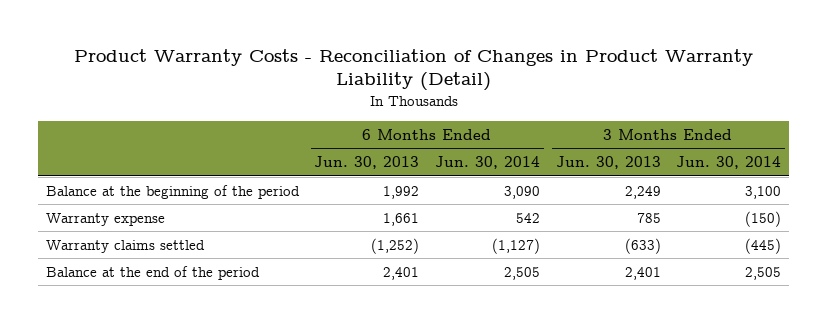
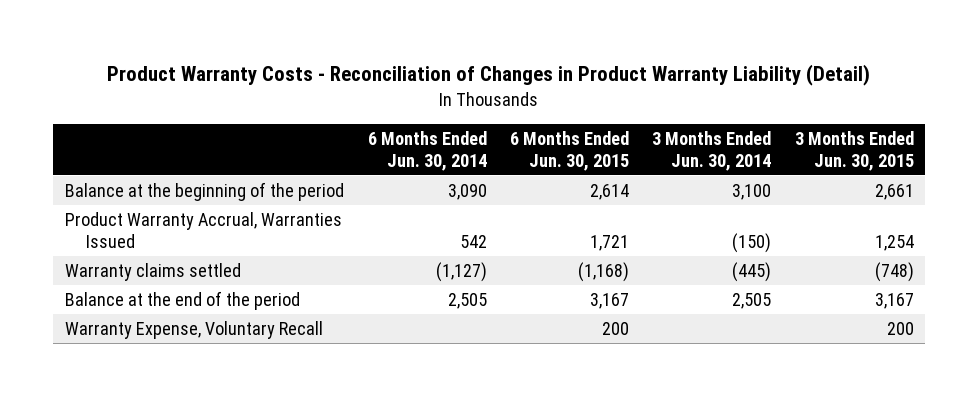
[314,156,420,170] Jun. 30, 2013 -> none
[555,156,661,170] Jun. 30, 2013 -> none
none -> [509,130,629,171] 6 Months Ended Jun. 30, 2015
none -> [794,130,914,171] 3 Months Ended Jun. 30, 2015
[45,212,165,226] Warranty expense -> [65,211,343,248] Product Warranty Accrual, Warranties Issued
none -> [65,320,324,339] Warranty Expense, Voluntary Recall

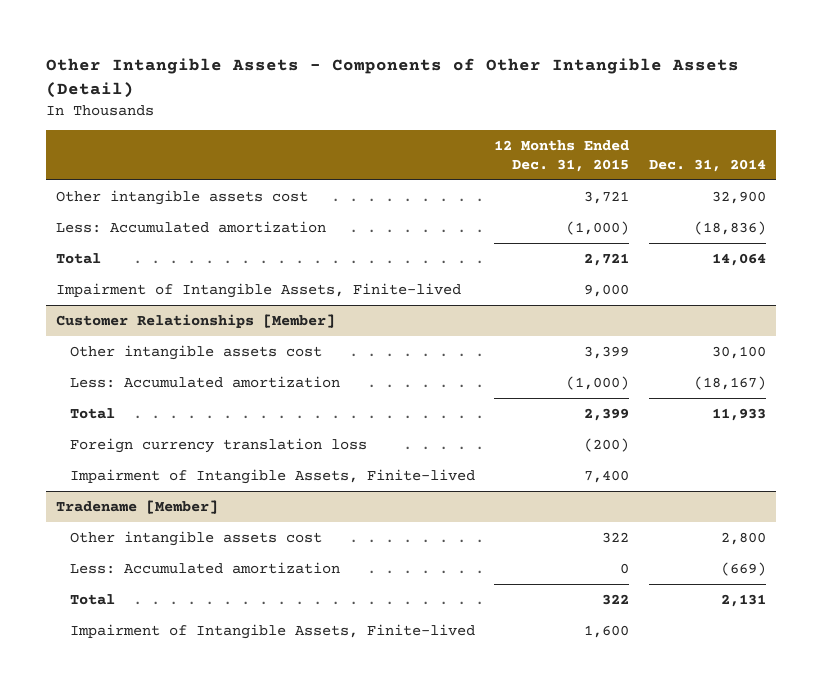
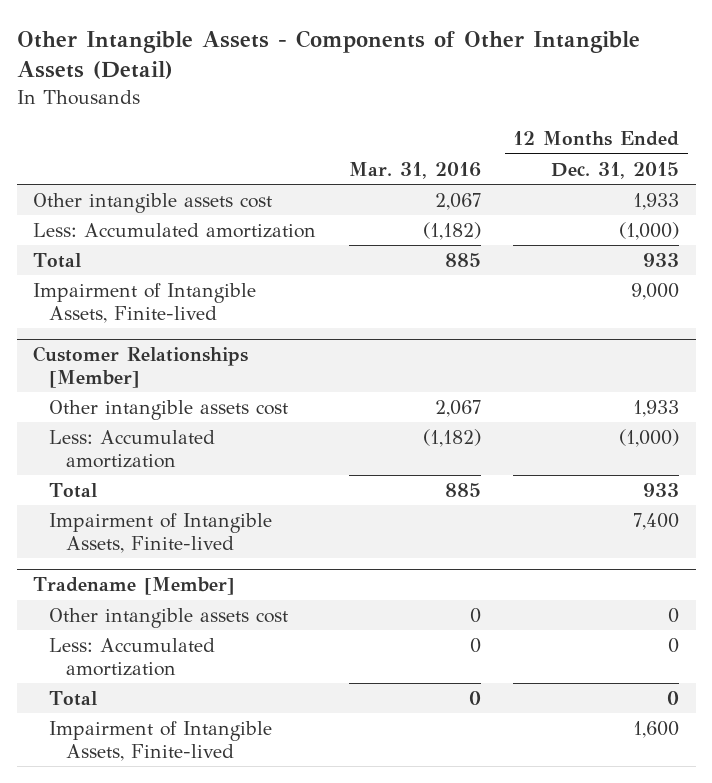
[649,158,767,172] Dec. 31, 2014 -> none
none -> [348,161,481,179] Mar. 31, 2016
[584,190,630,204] 3,721 -> [633,192,680,210] 1,933
[584,252,630,266] 2,721 -> [643,252,680,267] 933
[584,345,630,359] 3,399 -> [633,399,680,417] 1,933
[69,437,367,453] Foreign currency translation loss -> none
[584,407,630,421] 2,399 -> [643,482,680,497] 933
[602,531,630,543] 322 -> [668,607,680,623] 0
[602,593,630,605] 322 -> [667,690,680,705] 0

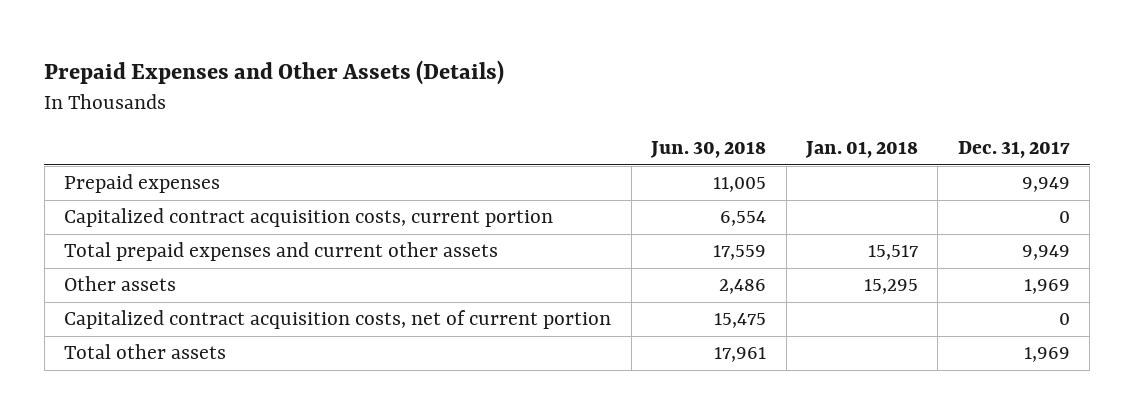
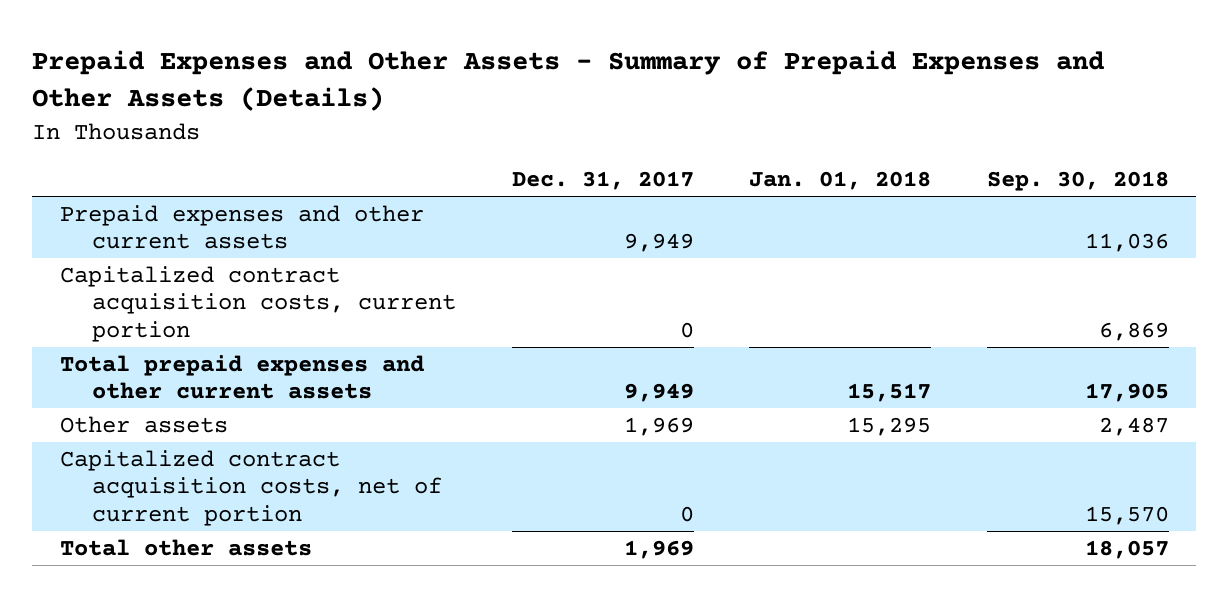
[44,59,505,85] Prepaid Expenses and Other Assets (Details) -> [32,50,1105,112] Prepaid Expenses and Other Assets - Summary of Prepaid Expenses and Other Assets (Details)
[650,141,767,159] Jun. 30, 2018 -> none
none -> [986,171,1169,192] Sep. 30, 2018
[64,174,221,194] Prepaid expenses -> [59,204,424,250] Prepaid expenses and other current assets
[64,242,499,262] Total prepaid expenses and current other assets -> [59,354,424,400] Total prepaid expenses and other current assets

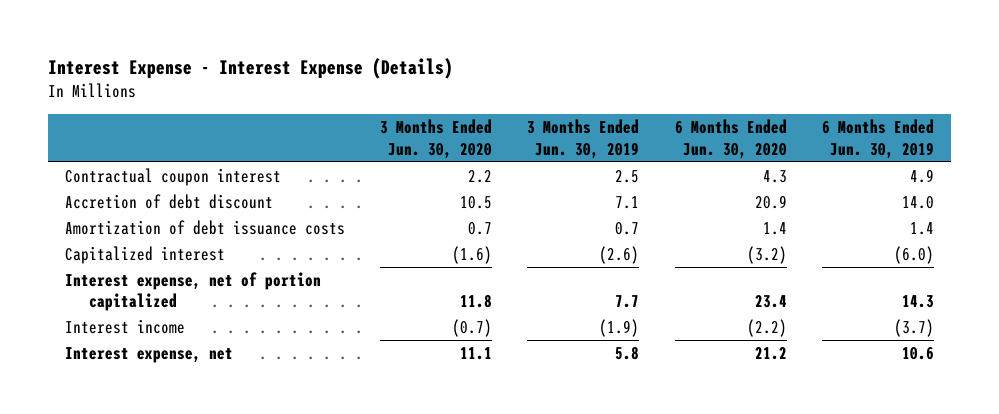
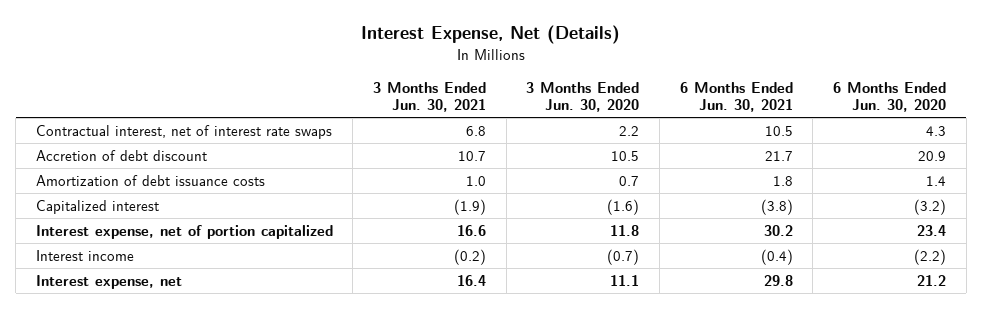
[47,58,453,80] Interest Expense - Interest Expense (Details) -> [360,25,620,45] Interest Expense, Net (Details)
[527,119,640,159] 3 Months Ended Jun. 30, 2019 -> none
[821,119,934,159] 6 Months Ended Jun. 30, 2019 -> none
none -> [373,81,487,113] 3 Months Ended Jun. 30, 2021
none -> [679,81,793,113] 6 Months Ended Jun. 30, 2021
[65,167,282,186] Contractual coupon interest -> [35,124,332,139] Contractual interest, net of interest rate swaps

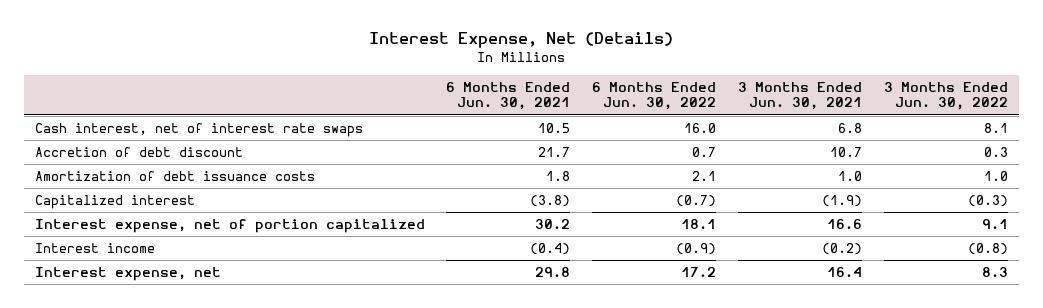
[526,81,640,113] 3 Months Ended Jun. 30, 2020 -> none
[832,81,946,113] 6 Months Ended Jun. 30, 2020 -> none
none -> [592,82,717,111] 6 Months Ended Jun. 30, 2022
none -> [883,82,1008,111] 3 Months Ended Jun. 30, 2022
[35,124,332,139] Contractual interest, net of interest rate swaps -> [34,123,363,138] Cash interest, net of interest rate swaps

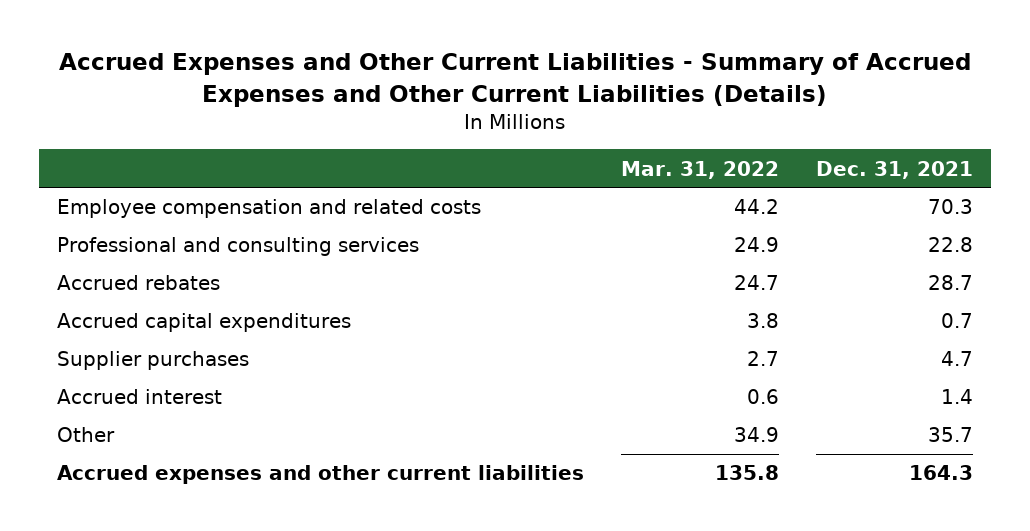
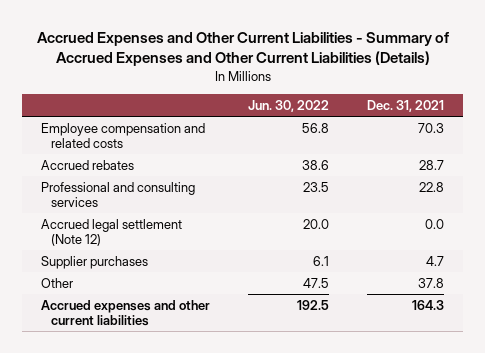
[621,160,780,179] Mar. 31, 2022 -> none
none -> [248,99,330,112] Jun. 30, 2022
[57,313,352,333] Accrued capital expenditures -> none
[57,237,420,257] Professional and consulting services -> [41,181,196,207] Professional and consulting services
none -> [41,218,183,246] Accrued legal settlement (Note 12)
[57,389,223,405] Accrued interest -> none
[927,427,973,443] 35.7 -> [417,277,444,288] 37.8

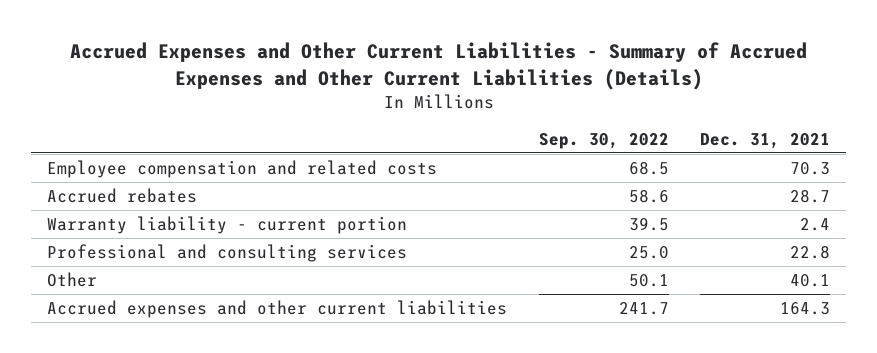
[248,99,330,112] Jun. 30, 2022 -> none
none -> [538,132,669,149] Sep. 30, 2022
none -> [47,215,408,234] Warranty liability - current portion
[41,218,183,246] Accrued legal settlement (Note 12) -> none
[41,255,149,269] Supplier purchases -> none
[417,277,444,288] 37.8 -> [790,273,831,287] 40.1

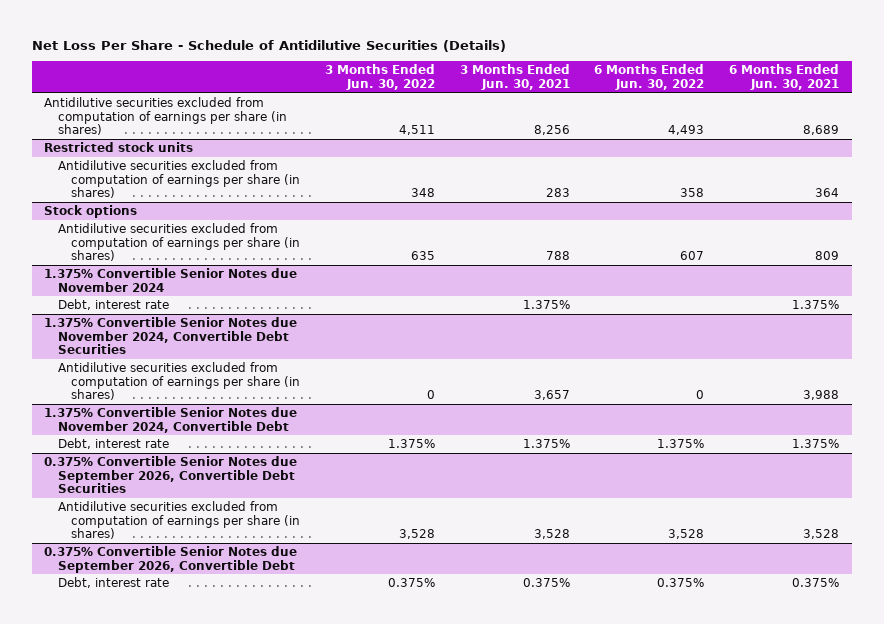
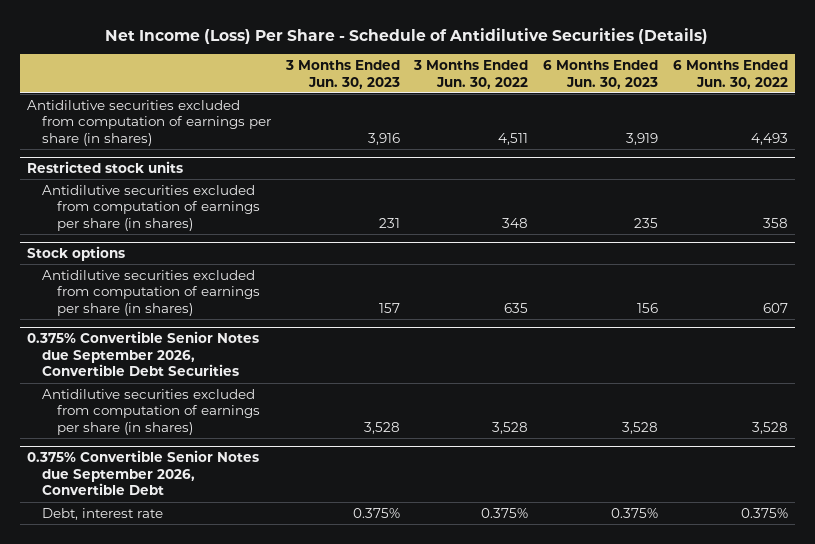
[31,39,506,52] Net Loss Per Share - Schedule of Antidilutive Securities (Details) -> [105,27,709,44] Net Income (Loss) Per Share - Schedule of Antidilutive Securities (Details)
[459,64,570,90] 3 Months Ended Jun. 30, 2021 -> none
[729,64,840,90] 6 Months Ended Jun. 30, 2021 -> none
none -> [284,60,400,89] 3 Months Ended Jun. 30, 2023
none -> [543,60,659,89] 6 Months Ended Jun. 30, 2023
[44,268,298,292] 1.375% Convertible Senior Notes due November 2024 -> none
[57,299,169,311] Debt, interest rate -> none
[44,317,298,355] 1.375% Convertible Senior Notes due November 2024, Convertible Debt Securities -> none
[57,362,300,401] Antidilutive securities excluded from computation of earnings per share (in shares) -> none
[44,407,298,433] 1.375% Convertible Senior Notes due November 2024, Convertible Debt -> none
[57,438,169,450] Debt, interest rate -> none

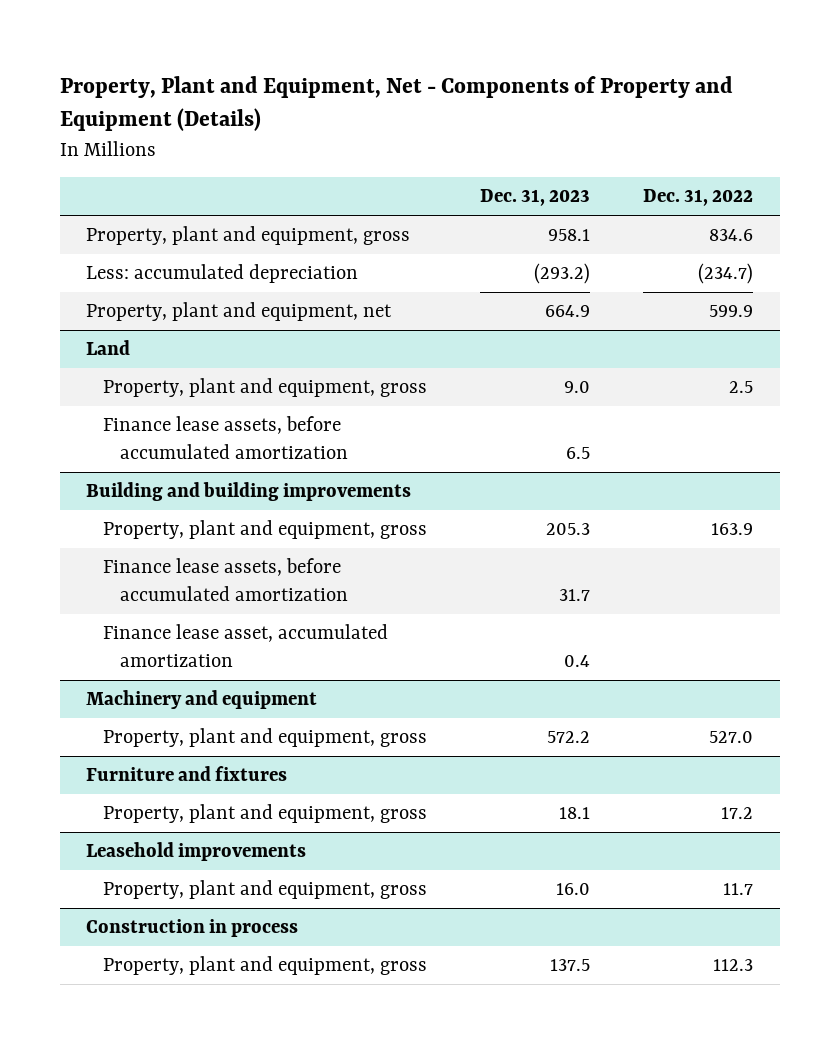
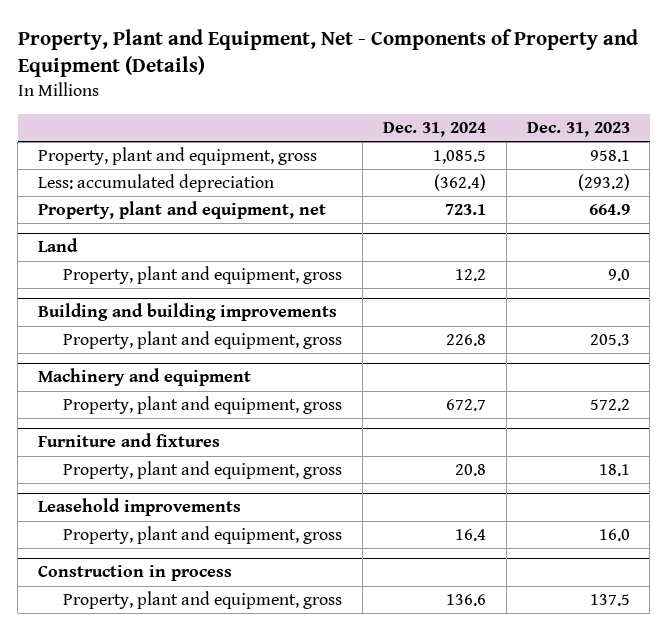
[643,189,754,207] Dec. 31, 2022 -> none
none -> [382,121,486,137] Dec. 31, 2024
[103,416,349,459] Finance lease assets, before accumulated amortization -> none
[103,558,349,601] Finance lease assets, before accumulated amortization -> none
[103,624,389,667] Finance lease asset, accumulated amortization -> none

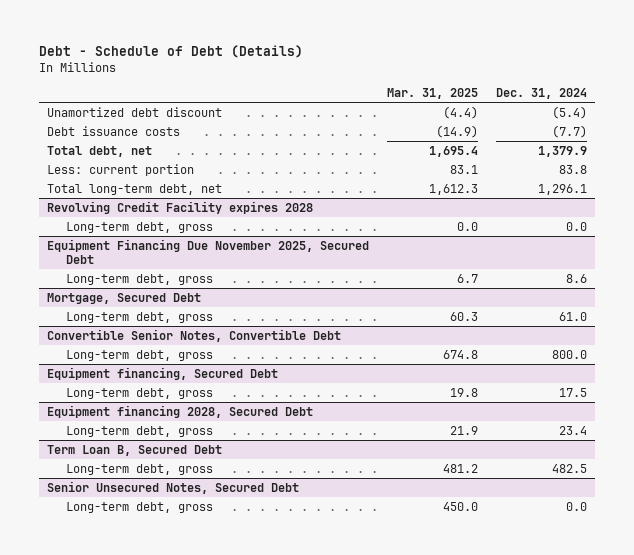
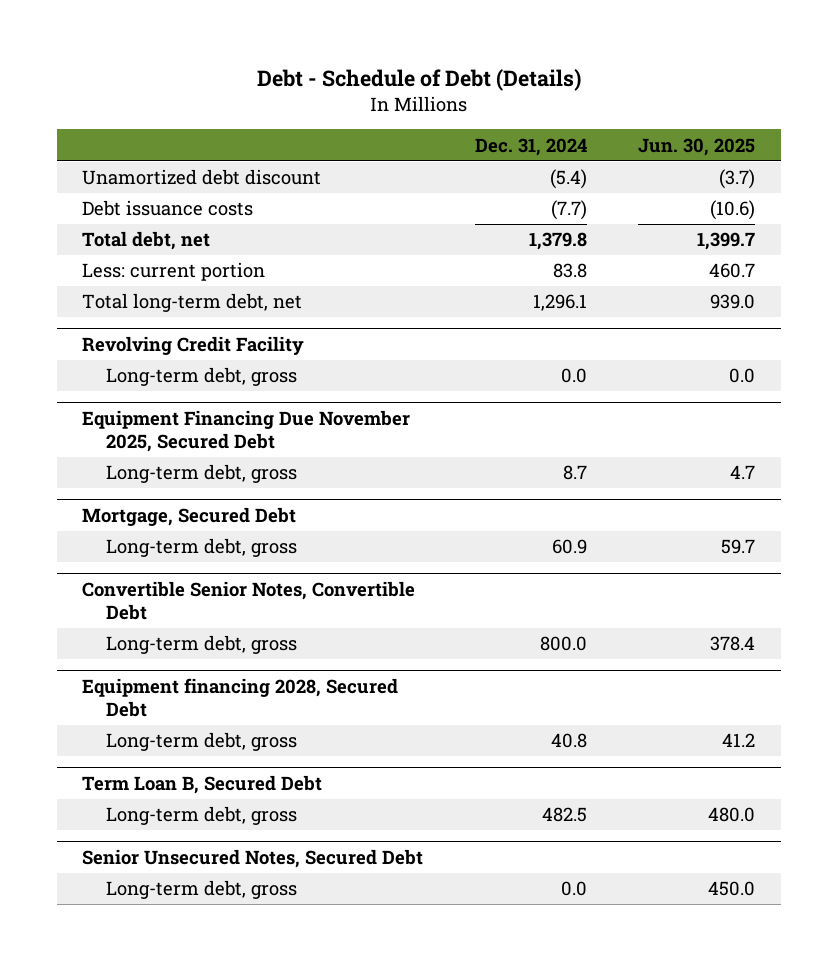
[386,88,478,100] Mar. 31, 2025 -> none
none -> [637,137,755,156] Jun. 30, 2025
[537,145,587,157] 1,379.9 -> [528,232,587,251] 1,379.8
[47,200,314,214] Revolving Credit Facility expires 2028 -> [82,335,305,355] Revolving Credit Facility
[565,273,587,283] 8.6 -> [562,465,587,481] 8.7
[558,311,587,321] 61.0 -> [551,539,587,555] 60.9
[47,366,279,380] Equipment financing, Secured Debt -> none
[65,387,213,399] Long-term debt, gross -> none
[558,425,587,435] 23.4 -> [550,733,587,749] 40.8

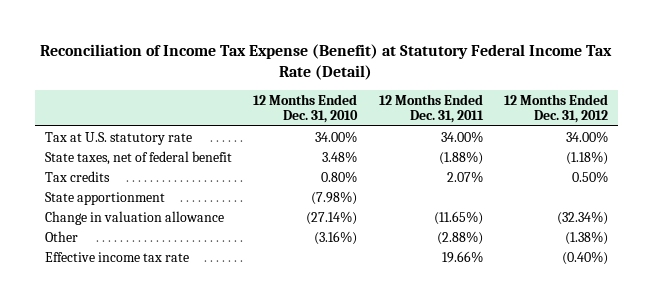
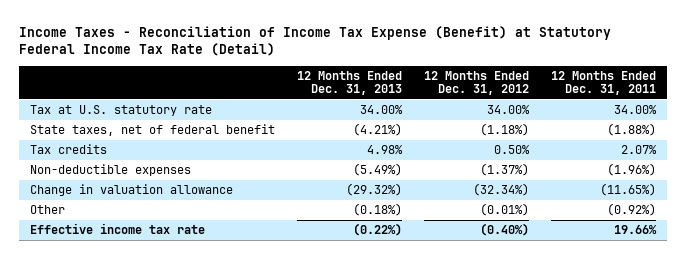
[40,43,613,80] Reconciliation of Income Tax Expense (Benefit) at Statutory Federal Income Tax Rate (Detail) -> [18,25,611,57] Income Taxes - Reconciliation of Income Tax Expense (Benefit) at Statutory Federal Income Tax Rate (Detail)
[253,93,359,124] 12 Months Ended Dec. 31, 2010 -> none
none -> [296,70,402,96] 12 Months Ended Dec. 31, 2013
[45,191,166,205] State apportionment -> none
none -> [29,164,191,177] Non-deductible expenses
[436,230,483,245] (2.88%) -> [607,203,657,217] (0.92%)
[564,230,608,245] (1.38%) -> [480,203,530,217] (0.01%)

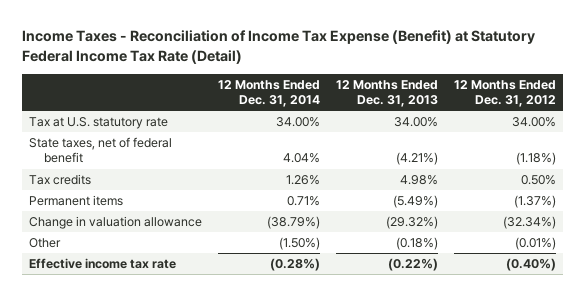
[551,70,657,96] 12 Months Ended Dec. 31, 2011 -> none
none -> [218,79,321,108] 12 Months Ended Dec. 31, 2014
[29,164,191,177] Non-deductible expenses -> [29,195,124,207] Permanent items

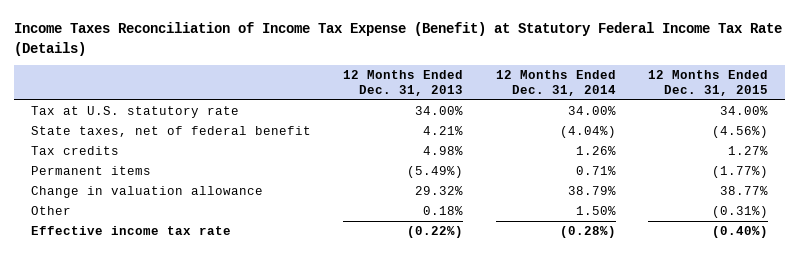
[21,30,535,65] Income Taxes - Reconciliation of Income Tax Expense (Benefit) at Statutory Federal Income Tax Rate (Detail) -> [14,22,783,56] Income Taxes Reconciliation of Income Tax Expense (Benefit) at Statutory Federal Income Tax Rate (Details)
[453,79,556,108] 12 Months Ended Dec. 31, 2012 -> none
none -> [648,69,769,97] 12 Months Ended Dec. 31, 2015
[283,153,321,164] 4.04% -> [559,125,616,138] (4.04%)
[395,152,438,166] (4.21%) -> [423,125,464,135] 4.21%
[267,216,321,230] (38.79%) -> [567,185,616,195] 38.79%
[385,216,438,230] (29.32%) -> [415,185,464,195] 29.32%
[279,237,321,251] (1.50%) -> [575,205,616,215] 1.50%
[395,237,438,251] (0.18%) -> [423,205,464,215] 0.18%

